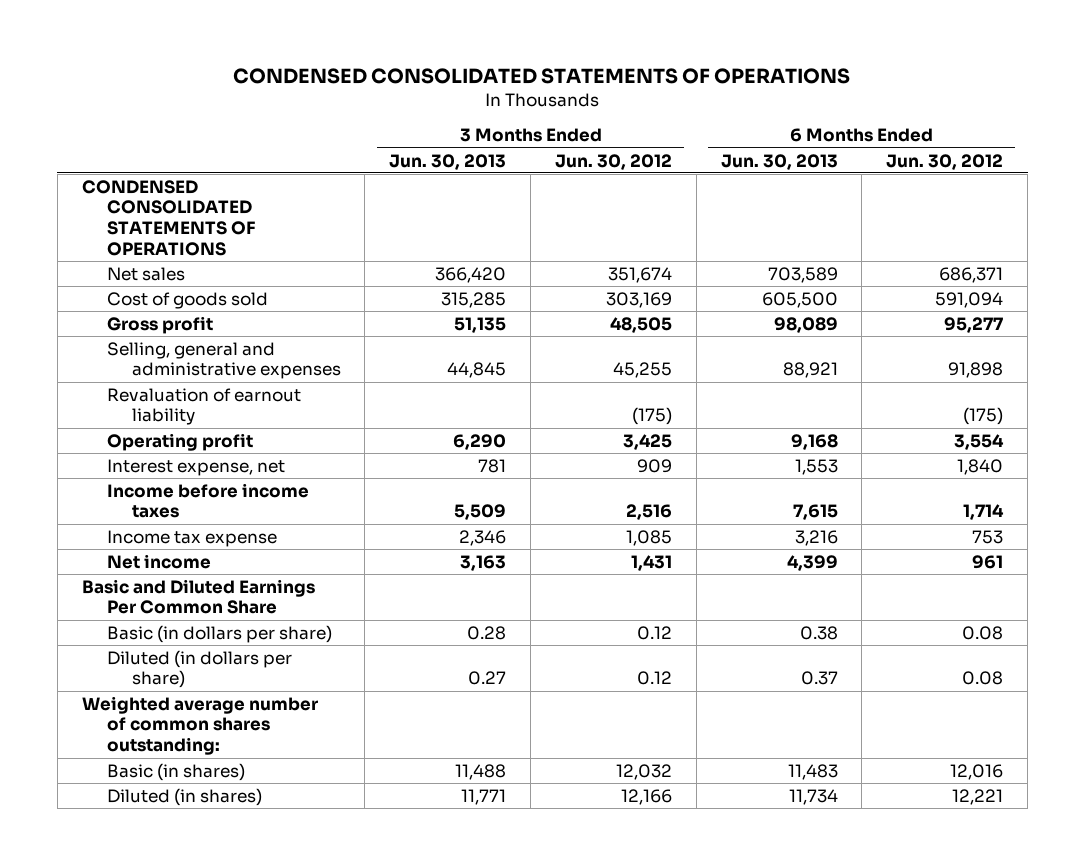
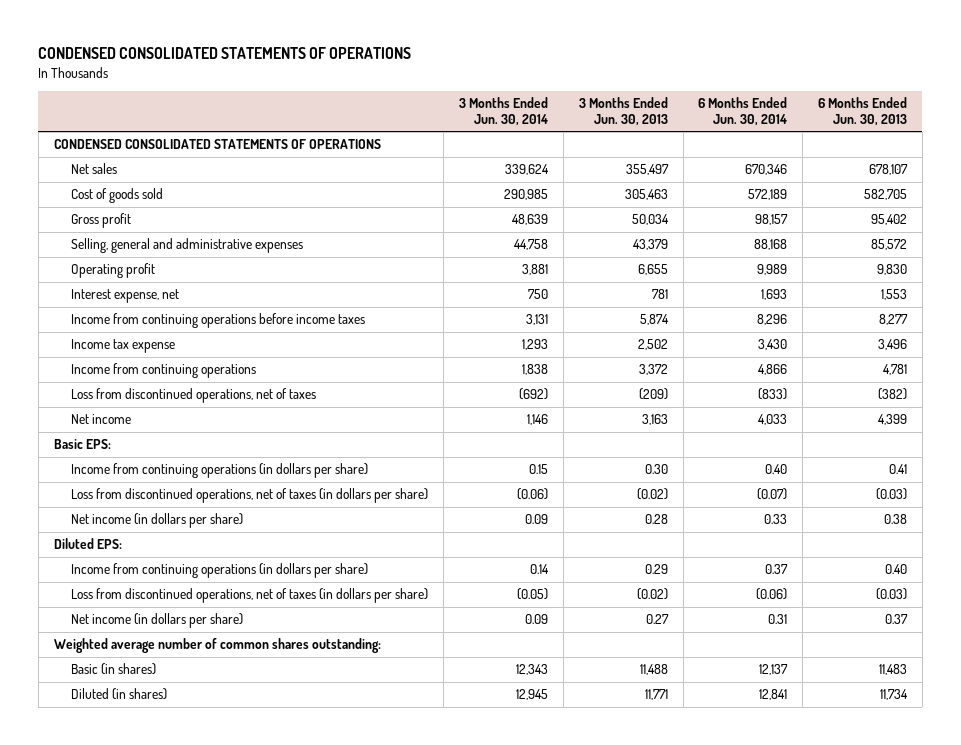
[554,153,672,170] Jun. 30, 2012 -> none
[886,153,1004,170] Jun. 30, 2012 -> none
none -> [459,97,549,127] 3 Months Ended Jun. 30, 2014
none -> [698,97,788,127] 6 Months Ended Jun. 30, 2014
[106,387,301,426] Revaluation of earnout liability -> none
[435,266,507,283] 366,420 -> [625,164,669,176] 355,497
[767,266,838,283] 703,589 -> [868,164,908,176] 678,107
[441,291,507,308] 315,285 -> [624,189,668,201] 305,463
[761,291,838,308] 605,500 -> [863,189,907,201] 582,705
[454,316,507,333] 51,135 -> [631,214,669,226] 50,034
[773,316,838,333] 98,089 -> [870,214,907,226] 95,402
[447,362,507,379] 44,845 -> [632,239,668,251] 43,379
[782,362,838,379] 88,921 -> [870,239,907,251] 85,572
[453,433,507,450] 6,290 -> [637,264,668,276] 6,655
[790,433,838,450] 9,168 -> [876,264,907,276] 9,830
[106,482,309,519] Income before income taxes -> [71,313,366,329] Income from continuing operations before income taxes
[454,504,507,521] 5,509 -> [639,314,669,326] 5,874
[792,504,838,521] 7,615 -> [878,314,908,326] 8,277
[459,529,507,546] 2,346 -> [637,339,668,351] 2,502
[794,529,838,546] 3,216 -> [877,339,907,351] 3,496
none -> [71,363,257,379] Income from continuing operations
none -> [71,388,317,404] Loss from discontinued operations, net of taxes
[81,578,315,615] Basic and Diluted Earnings Per Common Share -> none
none -> [53,439,111,450] Basic EPS:
none -> [71,463,369,479] Income from continuing operations (in dollars per share)
none -> [71,488,429,504] Loss from discontinued operations, net of taxes (in dollars per share)
[106,624,332,643] Basic (in dollars per share) -> [71,513,244,529] Net income (in dollars per share)
none -> [53,538,122,550] Diluted EPS:
none -> [71,563,369,579] Income from continuing operations (in dollars per share)
none -> [71,588,429,604] Loss from discontinued operations, net of taxes (in dollars per share)
[106,649,292,689] Diluted (in dollars per share) -> [71,613,244,629] Net income (in dollars per share)

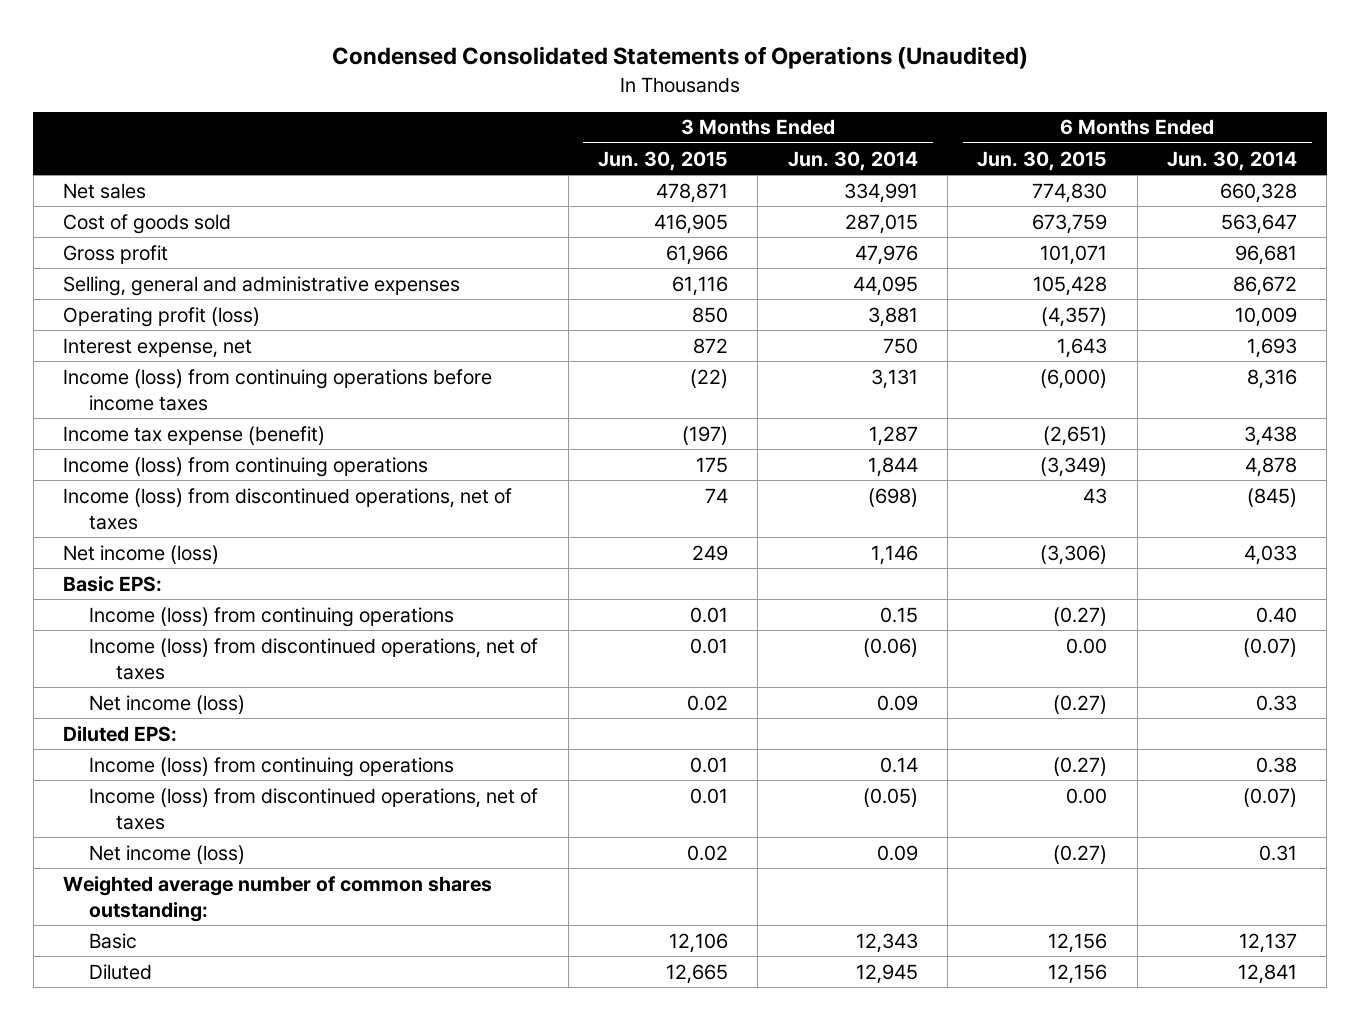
[38,47,412,60] CONDENSED CONSOLIDATED STATEMENTS OF OPERATIONS -> [332,46,1029,70] Condensed Consolidated Statements of Operations (Unaudited)
[578,97,668,127] 3 Months Ended Jun. 30, 2013 -> none
[817,97,907,127] 6 Months Ended Jun. 30, 2013 -> none
none -> [598,150,729,171] Jun. 30, 2015
none -> [977,150,1108,171] Jun. 30, 2015
[53,139,381,150] CONDENSED CONSOLIDATED STATEMENTS OF OPERATIONS -> none
[505,164,550,176] 339,624 -> [843,182,918,203] 334,991
[745,164,788,176] 670,346 -> [1220,182,1298,203] 660,328
[504,189,549,201] 290,985 -> [844,213,918,234] 287,015
[748,189,788,201] 572,189 -> [1221,213,1298,234] 563,647
[512,214,549,226] 48,639 -> [854,244,918,265] 47,976
[755,214,789,226] 98,157 -> [1235,244,1298,265] 96,681
[514,239,549,251] 44,758 -> [852,275,918,296] 44,095
[754,239,788,251] 88,168 -> [1233,275,1298,296] 86,672
[71,263,156,279] Operating profit -> [63,306,261,327] Operating profit (loss)
[757,264,788,276] 9,989 -> [1235,306,1298,327] 10,009
[71,313,366,329] Income from continuing operations before income taxes -> [63,368,493,411] Income (loss) from continuing operations before income taxes
[757,314,788,326] 8,296 -> [1247,368,1298,389] 8,316
[71,339,176,354] Income tax expense -> [63,425,326,445] Income tax expense (benefit)
[522,339,549,351] 1,293 -> [868,425,918,446] 1,287
[758,339,788,351] 3,430 -> [1244,425,1298,446] 3,438
[71,363,257,379] Income from continuing operations -> [63,456,429,477] Income (loss) from continuing operations
[522,364,549,376] 1,838 -> [867,456,918,477] 1,844
[758,364,788,376] 4,866 -> [1245,456,1298,477] 4,878
[71,388,317,404] Loss from discontinued operations, net of taxes -> [63,487,513,530] Income (loss) from discontinued operations, net of taxes
[519,388,549,401] (692) -> [867,487,918,507] (698)
[758,388,788,401] (833) -> [1247,487,1298,507] (845)
[71,414,132,425] Net income -> [63,544,220,564] Net income (loss)
[71,463,369,479] Income from continuing operations (in dollars per share) -> [89,606,455,627] Income (loss) from continuing operations
[71,488,429,504] Loss from discontinued operations, net of taxes (in dollars per share) -> [89,637,539,680] Income (loss) from discontinued operations, net of taxes
[71,513,244,529] Net income (in dollars per share) -> [89,694,246,714] Net income (loss)
[71,563,369,579] Income from continuing operations (in dollars per share) -> [89,756,455,777] Income (loss) from continuing operations
[765,564,789,575] 0.37 -> [1256,756,1298,773] 0.38
[71,588,429,604] Loss from discontinued operations, net of taxes (in dollars per share) -> [89,787,539,830] Income (loss) from discontinued operations, net of taxes
[756,588,788,601] (0.06) -> [1243,787,1298,807] (0.07)
[71,613,244,629] Net income (in dollars per share) -> [89,844,246,864] Net income (loss)
[71,663,157,676] Basic (in shares) -> [89,932,138,949] Basic
[71,688,168,701] Diluted (in shares) -> [89,963,153,980] Diluted

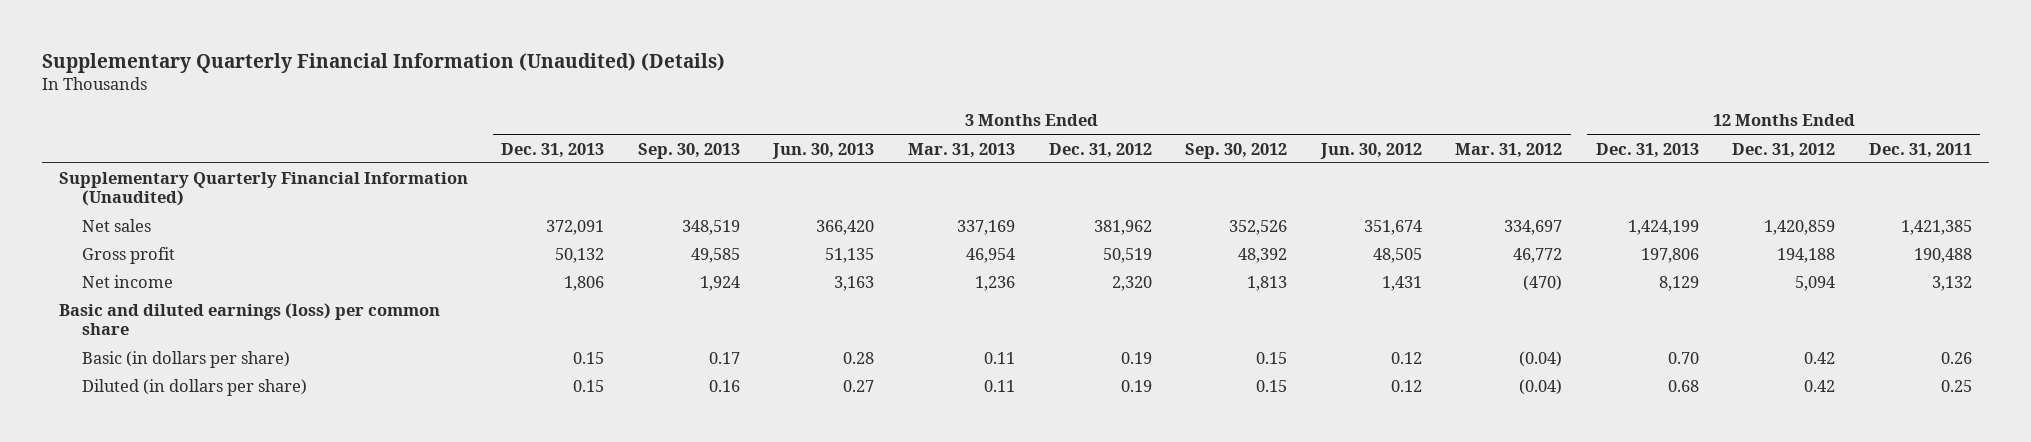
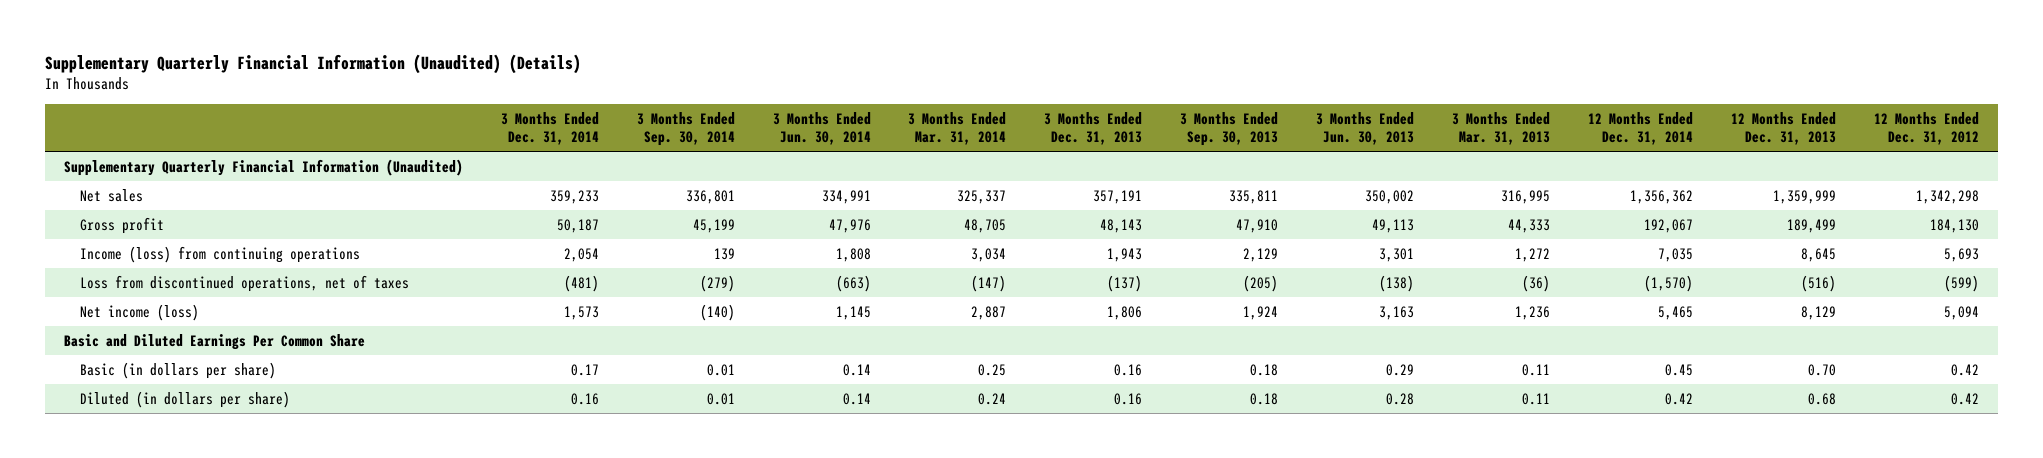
[1048,142,1152,158] Dec. 31, 2012 -> none
[1185,142,1288,159] Sep. 30, 2012 -> none
[1319,142,1422,159] Jun. 30, 2012 -> none
[1455,142,1563,158] Mar. 31, 2012 -> none
[1868,142,1972,158] Dec. 31, 2011 -> none
none -> [500,112,599,146] 3 Months Ended Dec. 31, 2014
none -> [636,112,735,147] 3 Months Ended Sep. 30, 2014
none -> [772,112,871,146] 3 Months Ended Jun. 30, 2014
none -> [908,112,1007,146] 3 Months Ended Mar. 31, 2014
none -> [1587,112,1693,146] 12 Months Ended Dec. 31, 2014
[546,220,605,236] 372,091 -> [1093,189,1143,204] 357,191
[681,220,740,236] 348,519 -> [1229,189,1279,204] 335,811
[816,220,875,236] 366,420 -> [1365,189,1415,204] 350,002
[957,220,1016,236] 337,169 -> [1500,189,1550,204] 316,995
[1627,220,1699,236] 1,424,199 -> [1772,189,1836,204] 1,359,999
[1764,220,1836,236] 1,420,859 -> [1915,189,1979,204] 1,342,298
[555,248,605,264] 50,132 -> [1100,218,1143,233] 48,143
[690,248,740,264] 49,585 -> [1236,218,1279,233] 47,910
[825,248,875,264] 51,135 -> [1372,218,1415,233] 49,113
[966,248,1016,264] 46,954 -> [1507,218,1550,233] 44,333
[1640,248,1699,264] 197,806 -> [1786,218,1836,233] 189,499
[1777,248,1836,264] 194,188 -> [1929,218,1979,233] 184,130
none -> [80,245,361,263] Income (loss) from continuing operations
none -> [80,274,410,292] Loss from discontinued operations, net of taxes
[81,275,173,289] Net income -> [80,303,200,321] Net income (loss)
[58,303,440,336] Basic and diluted earnings (loss) per common share -> [63,333,365,350] Basic and Diluted Earnings Per Common Share
[573,352,605,365] 0.15 -> [1114,363,1143,376] 0.16
[708,352,740,365] 0.17 -> [1250,363,1279,376] 0.18
[843,352,875,365] 0.28 -> [1386,363,1415,376] 0.29
[573,380,605,393] 0.15 -> [1114,392,1143,405] 0.16
[708,380,740,393] 0.16 -> [1250,392,1279,405] 0.18
[843,380,875,393] 0.27 -> [1386,392,1415,405] 0.28

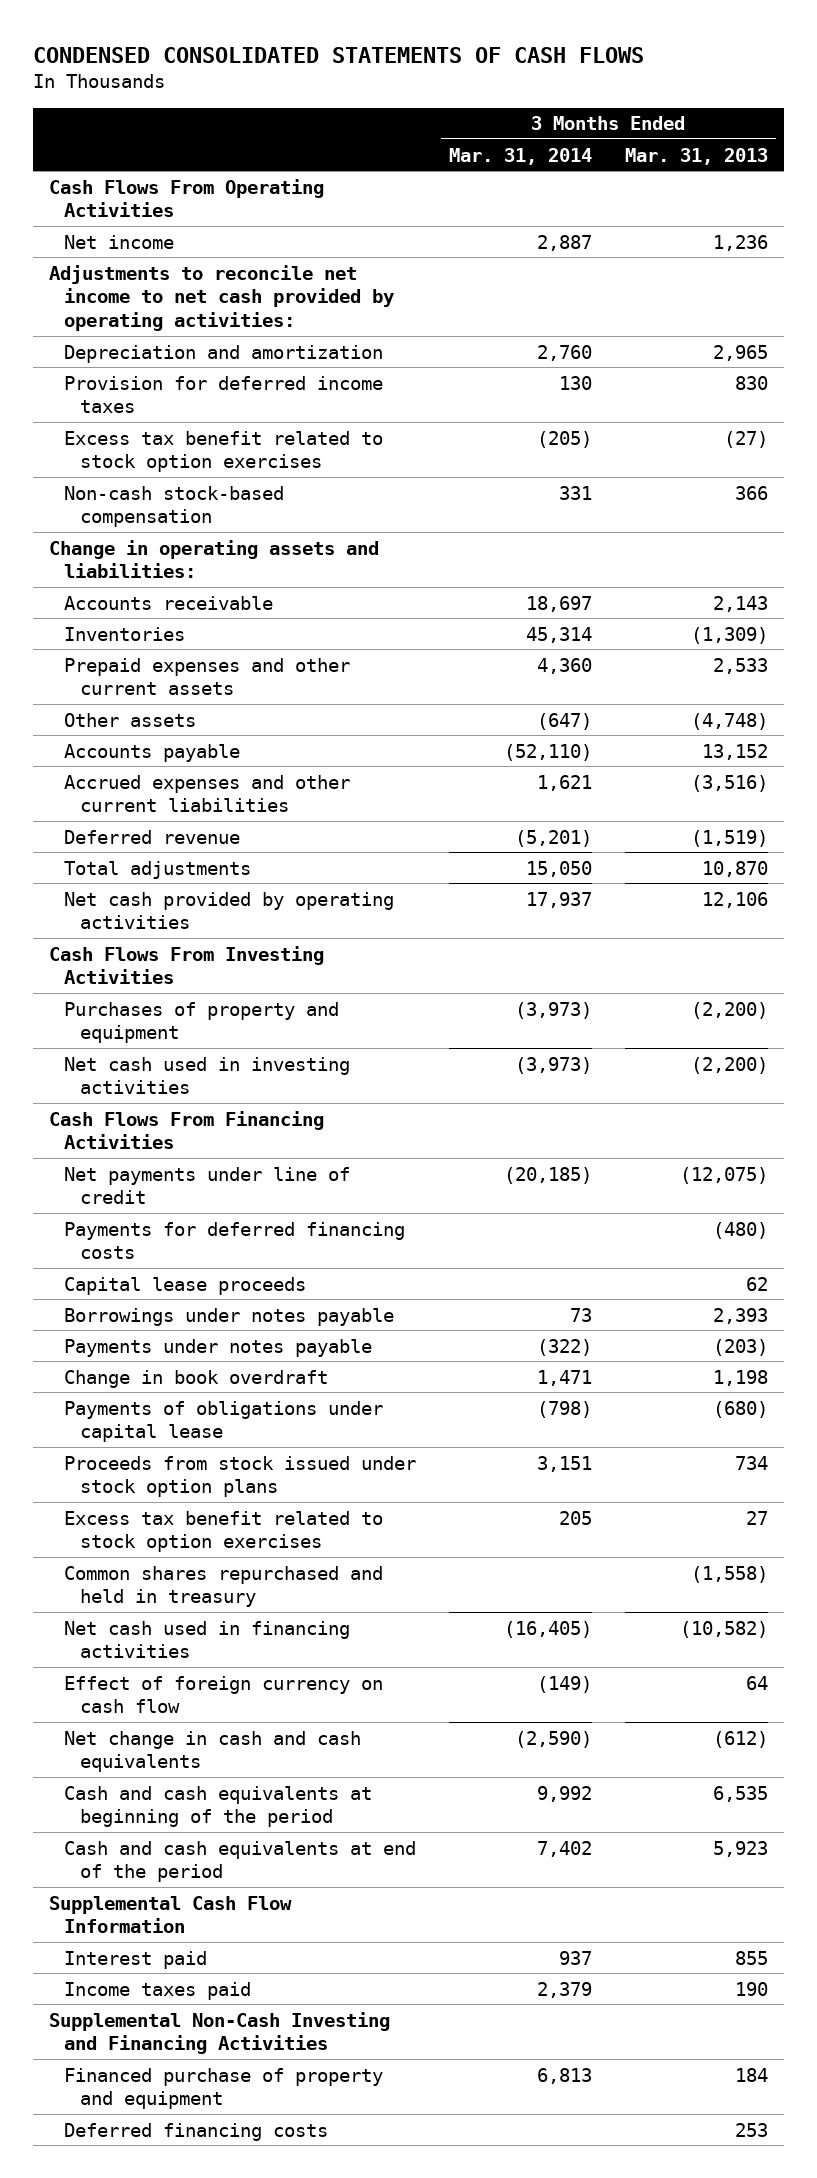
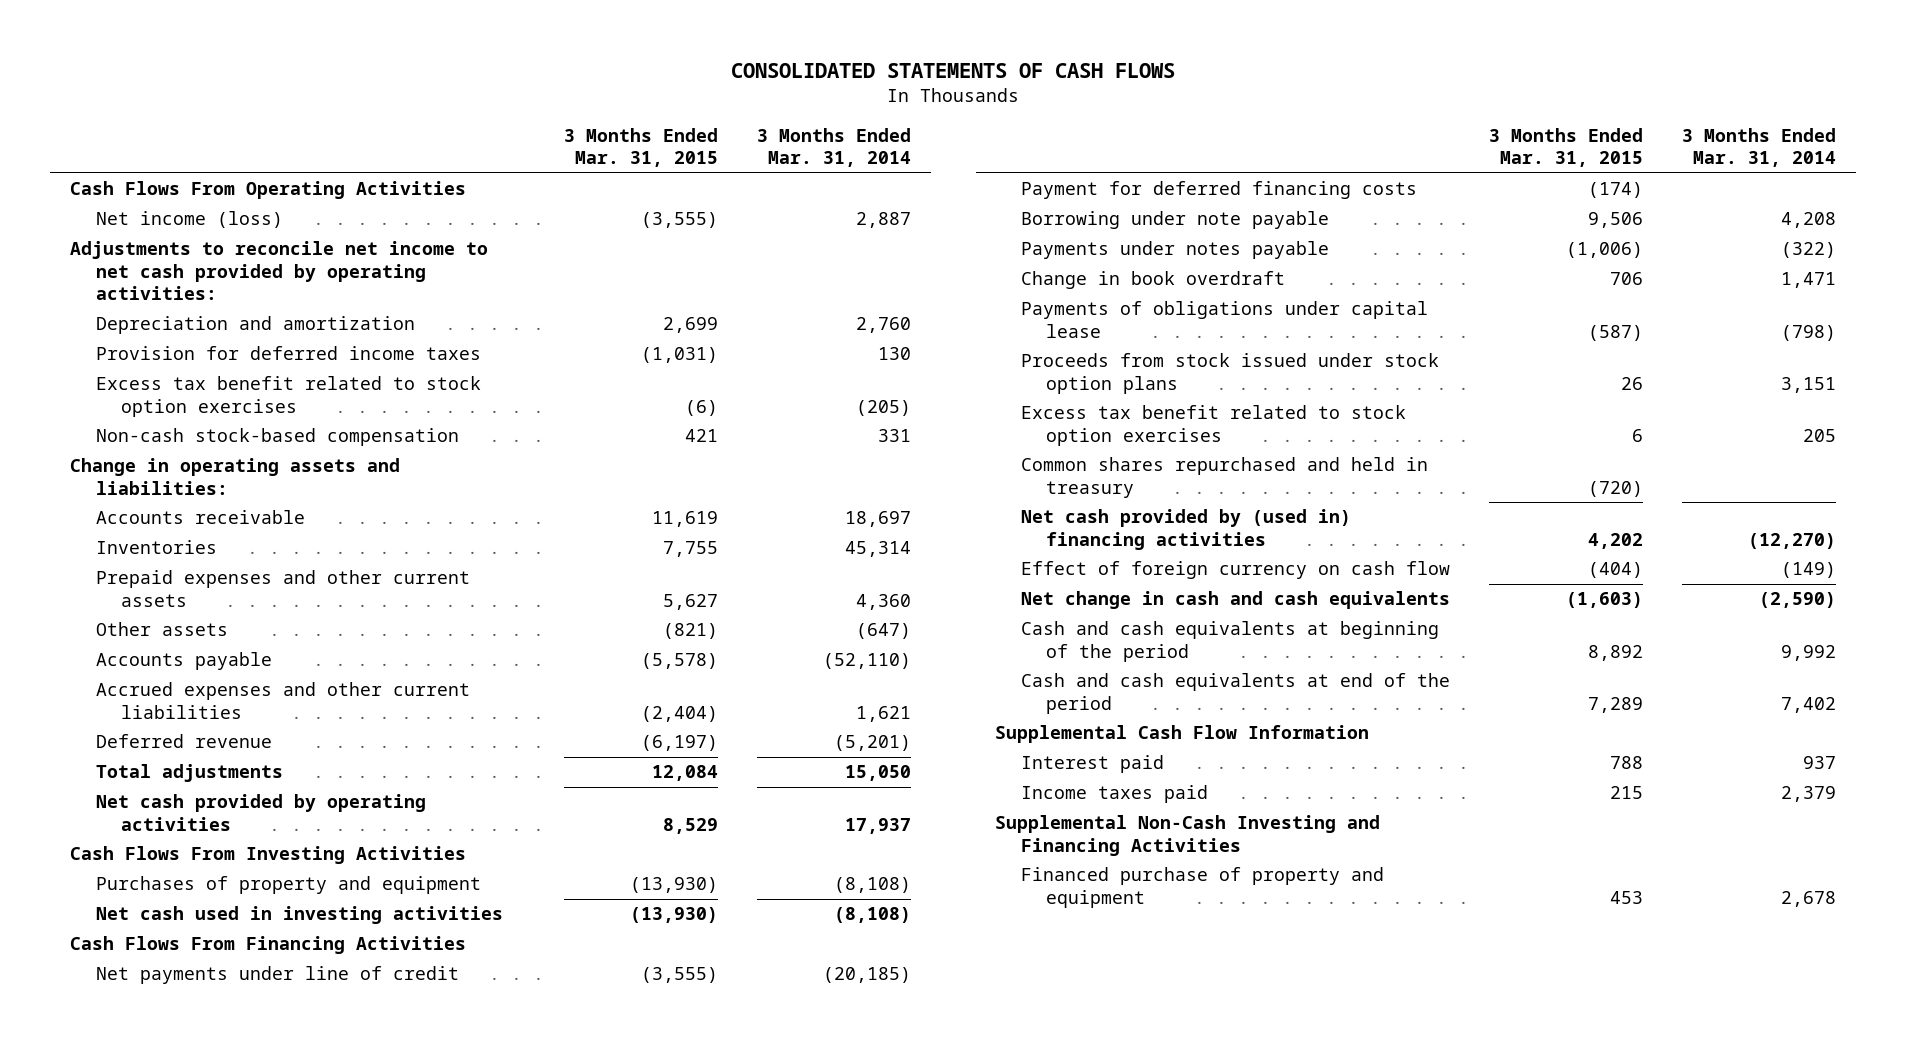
[32,46,644,63] CONDENSED CONSOLIDATED STATEMENTS OF CASH FLOWS -> [731,63,1176,79] CONSOLIDATED STATEMENTS OF CASH FLOWS
[624,147,768,165] Mar. 31, 2013 -> none
none -> [563,127,718,168] 3 Months Ended Mar. 31, 2015
[64,234,175,249] Net income -> [95,211,283,229] Net income (loss)
[515,1001,593,1019] (3,973) -> [834,877,912,894] (8,108)
[515,1056,593,1074] (3,973) -> [834,907,912,924] (8,108)
[64,1276,307,1295] Capital lease proceeds -> none
[64,1221,406,1260] Payments for deferred financing costs -> [1020,181,1417,200] Payment for deferred financing costs
[64,1307,395,1326] Borrowings under notes payable -> [1020,211,1329,230] Borrowing under note payable
[570,1307,593,1322] 73 -> [1781,212,1837,229] 4,208
[64,1620,351,1659] Net cash used in financing activities -> [1020,509,1351,550] Net cash provided by (used in) financing activities
[504,1620,593,1638] (16,405) -> [1748,532,1837,549] (12,270)
[64,2122,329,2141] Deferred financing costs -> none
[537,2067,593,2084] 6,813 -> [1781,890,1837,907] 2,678

